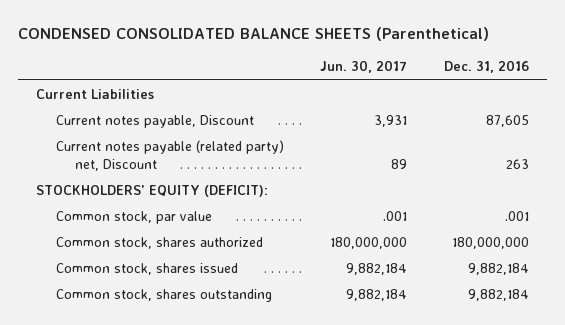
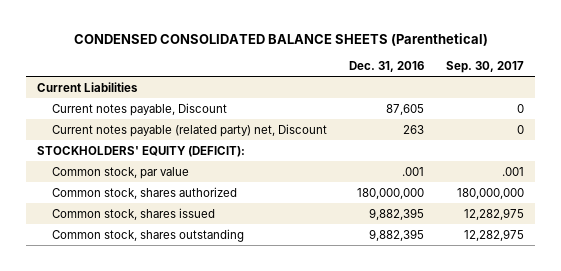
[320,60,408,74] Jun. 30, 2017 -> none
none -> [446,60,525,73] Sep. 30, 2017
[468,262,530,275] 9,882,184 -> [369,207,425,220] 9,882,395
[468,288,530,301] 9,882,184 -> [369,228,425,241] 9,882,395

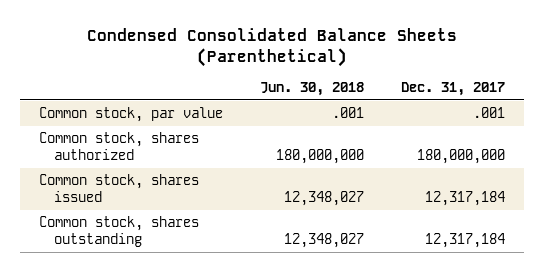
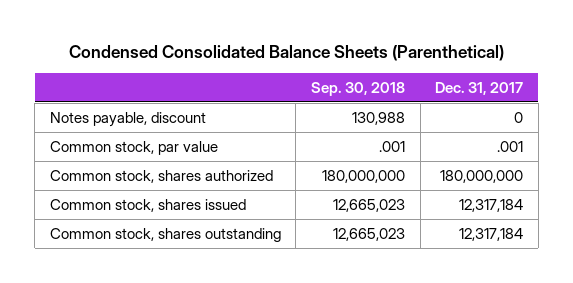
[260,82,365,97] Jun. 30, 2018 -> none
none -> [311,81,406,96] Sep. 30, 2018
none -> [49,111,206,127] Notes payable, discount

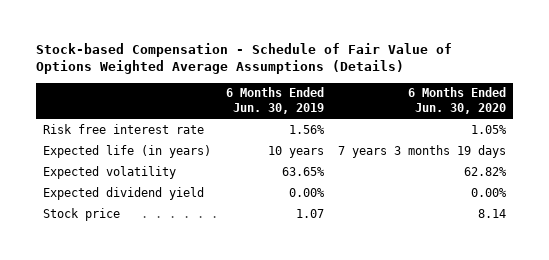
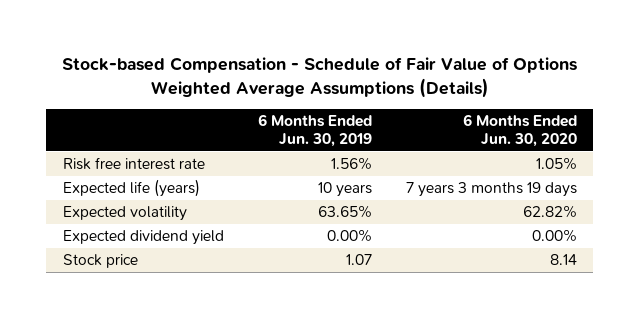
[43,144,212,158] Expected life (in years) -> [62,179,200,198] Expected life (years)

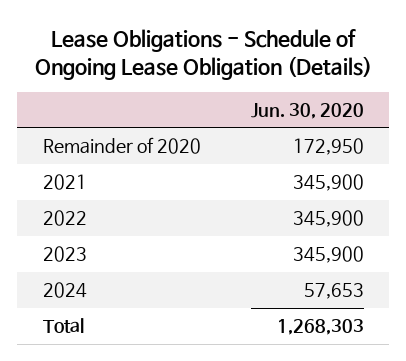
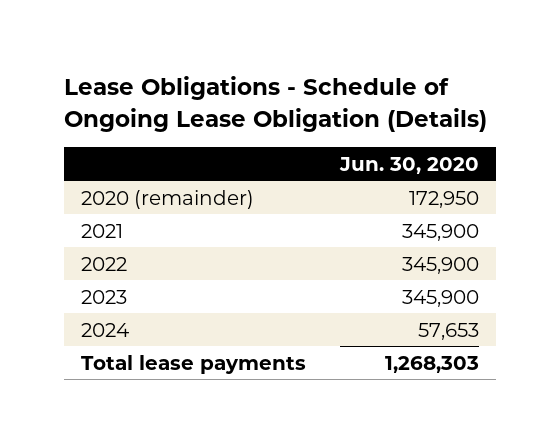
[42,137,201,155] Remainder of 2020 -> [80,189,254,209] 2020 (remainder)
[42,318,84,334] Total -> [80,354,306,374] Total lease payments

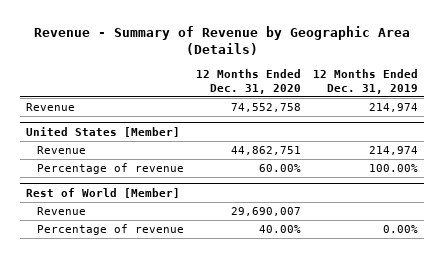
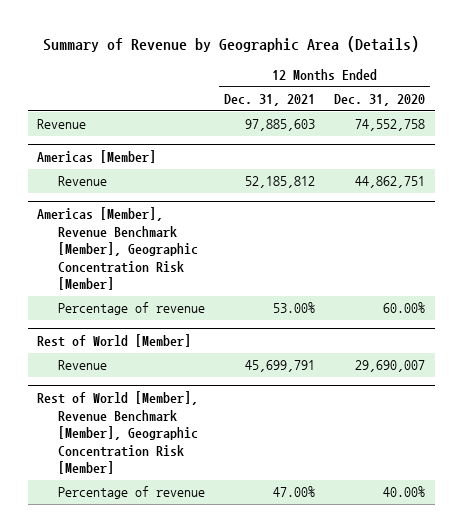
[33,26,410,56] Revenue - Summary of Revenue by Geographic Area (Details) -> [43,36,420,53] Summary of Revenue by Geographic Area (Details)
[312,69,418,95] 12 Months Ended Dec. 31, 2019 -> none
none -> [224,94,316,107] Dec. 31, 2021
[26,126,181,137] United States [Member] -> [37,150,157,164] Americas [Member]
none -> [37,207,199,291] Americas [Member], Revenue Benchmark [Member], Geographic Concentration Risk [Member]
none -> [37,391,199,475] Rest of World [Member], Revenue Benchmark [Member], Geographic Concentration Risk [Member]

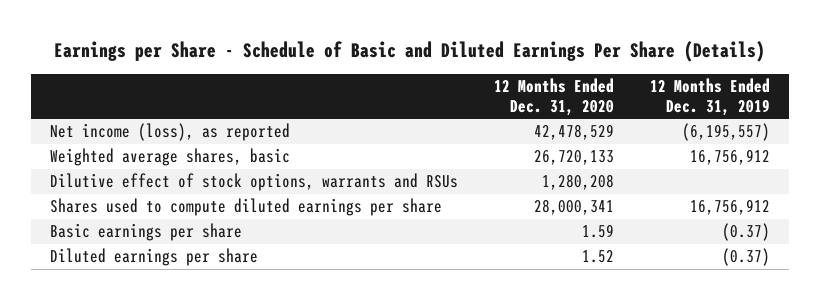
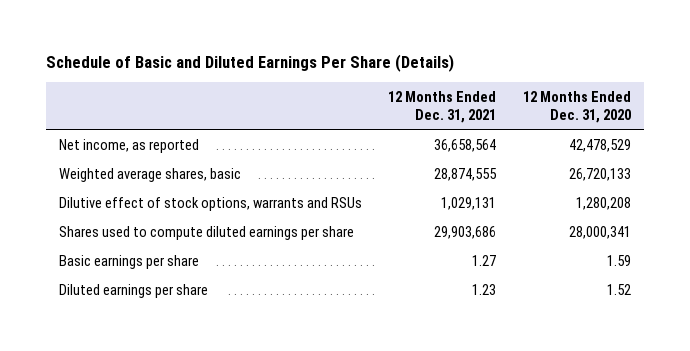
[53,41,765,63] Earnings per Share - Schedule of Basic and Diluted Earnings Per Share (Details) -> [45,54,454,73] Schedule of Basic and Diluted Earnings Per Share (Details)
[650,78,771,116] 12 Months Ended Dec. 31, 2019 -> none
none -> [388,90,497,124] 12 Months Ended Dec. 31, 2021
[49,123,290,142] Net income (loss), as reported -> [58,139,199,154] Net income, as reported

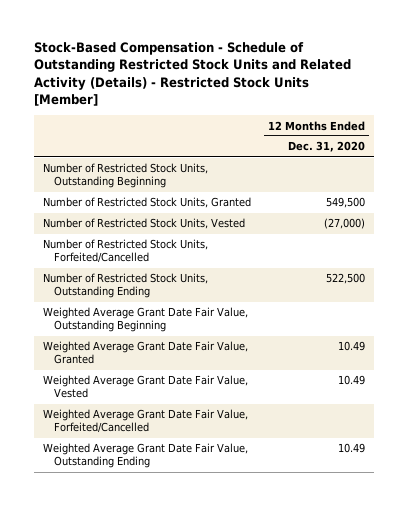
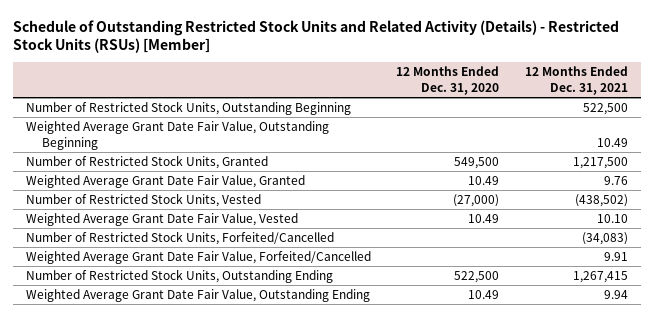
[34,41,352,106] Stock-Based Compensation - Schedule of Outstanding Restricted Stock Units and Related Activity (Details) - Restricted Stock Units [Member] -> [13,19,620,54] Schedule of Outstanding Restricted Stock Units and Related Activity (Details) - Restricted Stock Units (RSUs) [Member]
none -> [524,66,628,95] 12 Months Ended Dec. 31, 2021
[42,197,251,209] Number of Restricted Stock Units, Granted -> [25,155,268,170] Number of Restricted Stock Units, Granted
[42,218,245,230] Number of Restricted Stock Units, Vested -> [25,193,261,208] Number of Restricted Stock Units, Vested
[42,239,208,264] Number of Restricted Stock Units, Forfeited/Cancelled -> [25,231,334,246] Number of Restricted Stock Units, Forfeited/Cancelled
[42,273,208,299] Number of Restricted Stock Units, Outstanding Ending -> [25,269,333,284] Number of Restricted Stock Units, Outstanding Ending

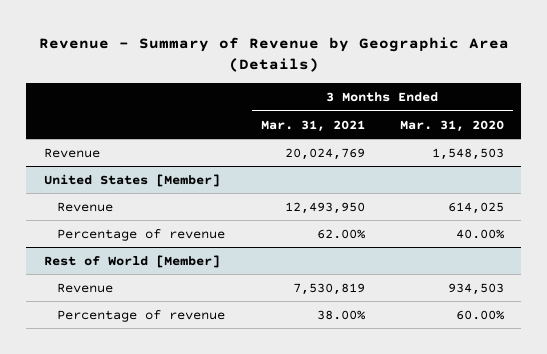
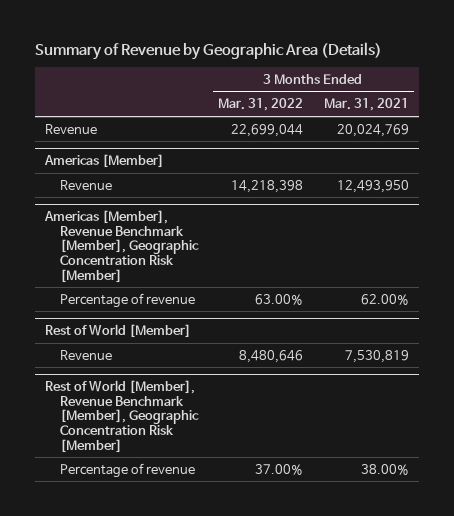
[38,36,509,73] Revenue - Summary of Revenue by Geographic Area (Details) -> [34,41,382,60] Summary of Revenue by Geographic Area (Details)
[399,119,504,132] Mar. 31, 2020 -> none
none -> [218,98,304,112] Mar. 31, 2022
[43,173,220,187] United States [Member] -> [44,154,165,169] Americas [Member]
none -> [44,210,199,283] Americas [Member], Revenue Benchmark [Member], Geographic Concentration Risk [Member]
none -> [45,380,199,453] Rest of World [Member], Revenue Benchmark [Member], Geographic Concentration Risk [Member]

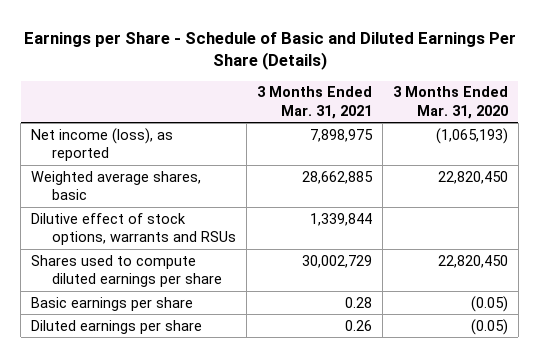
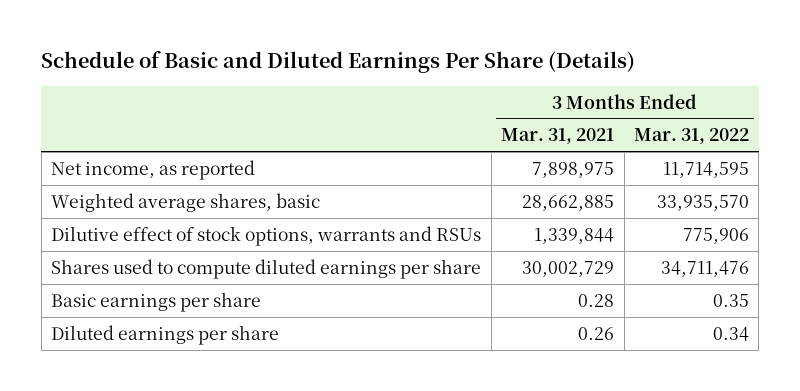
[23,31,516,71] Earnings per Share - Schedule of Basic and Diluted Earnings Per Share (Details) -> [41,51,636,74] Schedule of Basic and Diluted Earnings Per Share (Details)
[392,86,508,120] 3 Months Ended Mar. 31, 2020 -> none
none -> [633,128,749,145] Mar. 31, 2022
[31,127,174,162] Net income (loss), as reported -> [51,159,256,180] Net income, as reported

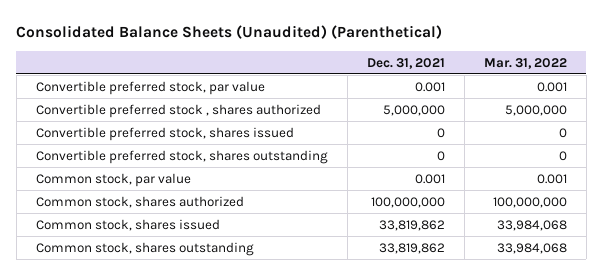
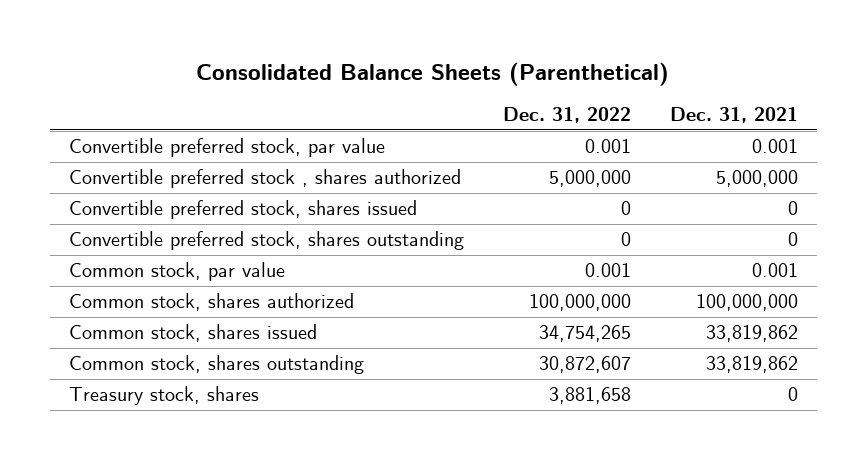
[16,25,443,40] Consolidated Balance Sheets (Unaudited) (Parenthetical) -> [196,61,670,86] Consolidated Balance Sheets (Parenthetical)
[483,57,567,69] Mar. 31, 2022 -> none
none -> [502,107,631,124] Dec. 31, 2022
none -> [69,386,260,406] Treasury stock, shares

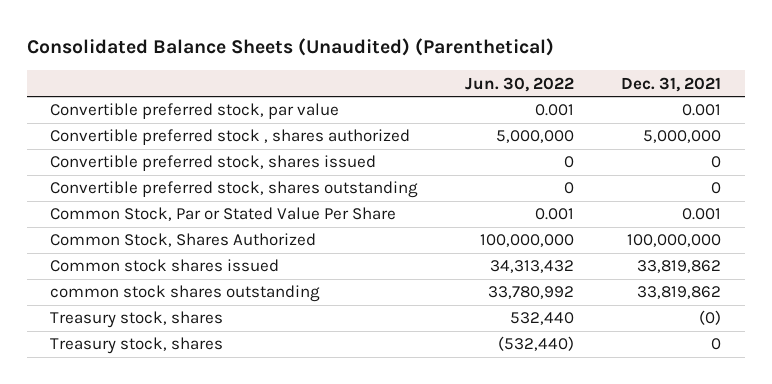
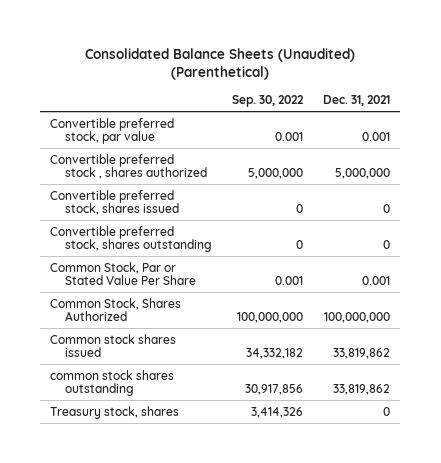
[465,76,575,92] Jun. 30, 2022 -> none
none -> [231,95,304,108] Sep. 30, 2022
[50,311,224,329] Treasury stock, shares -> none

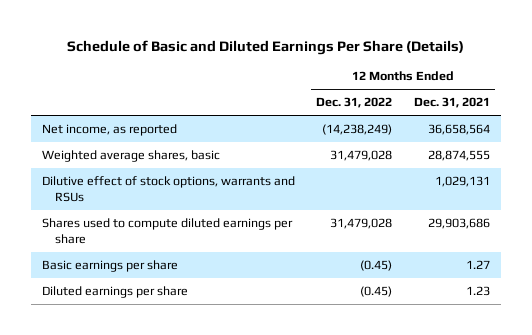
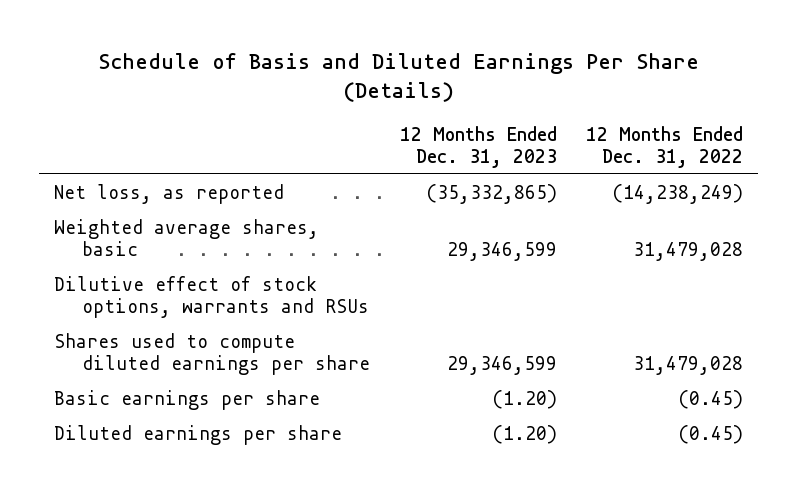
[66,39,464,55] Schedule of Basic and Diluted Earnings Per Share (Details) -> [97,52,699,103] Schedule of Basis and Diluted Earnings Per Share (Details)
[413,97,490,109] Dec. 31, 2021 -> none
none -> [399,125,557,168] 12 Months Ended Dec. 31, 2023
[41,124,177,137] Net income, as reported -> [54,183,285,204] Net loss, as reported

